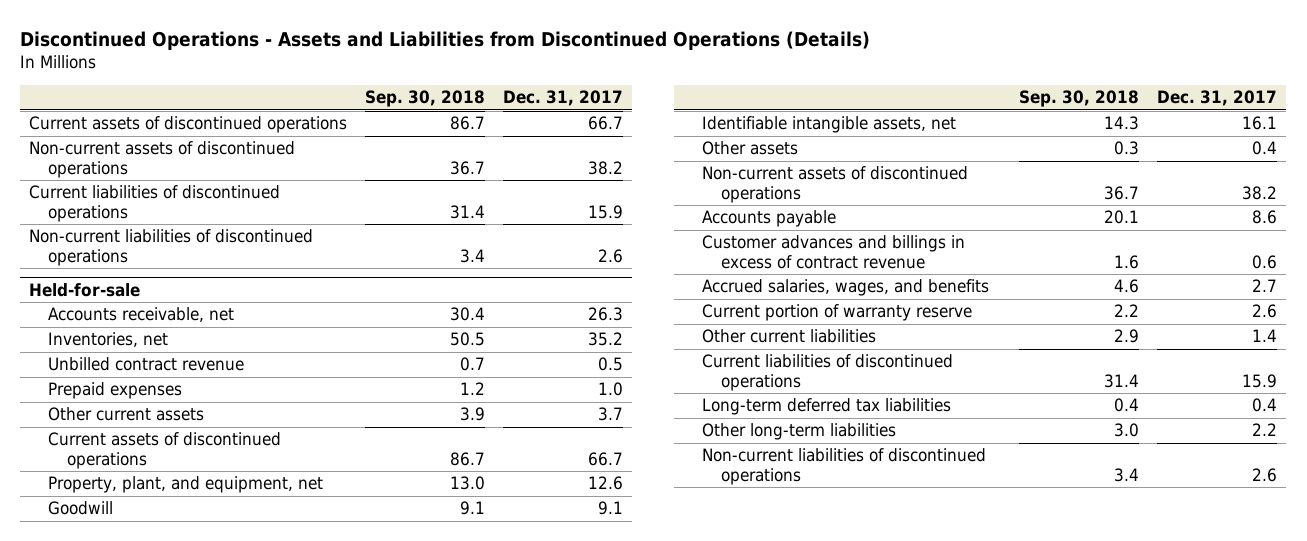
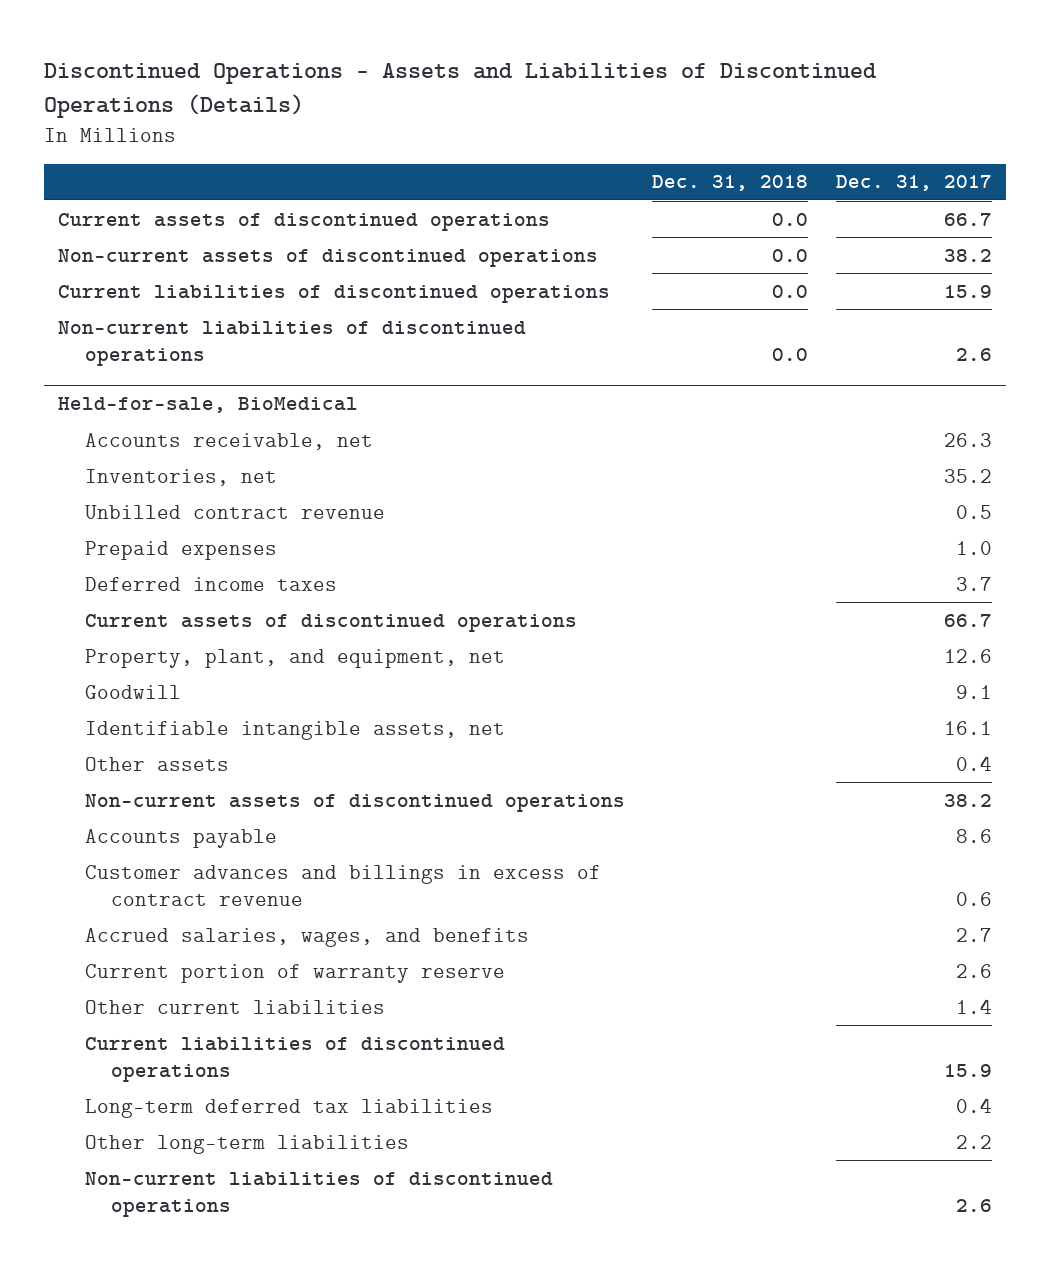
[20,30,871,50] Discontinued Operations - Assets and Liabilities from Discontinued Operations (Details) -> [44,63,878,119] Discontinued Operations - Assets and Liabilities of Discontinued Operations (Details)
[365,90,486,108] Sep. 30, 2018 -> none
none -> [652,175,809,192] Dec. 31, 2018
[29,283,141,298] Held-for-sale -> [58,397,359,414] Held-for-sale, BioMedical
[48,407,205,422] Other current assets -> none
none -> [84,576,337,591] Deferred income taxes

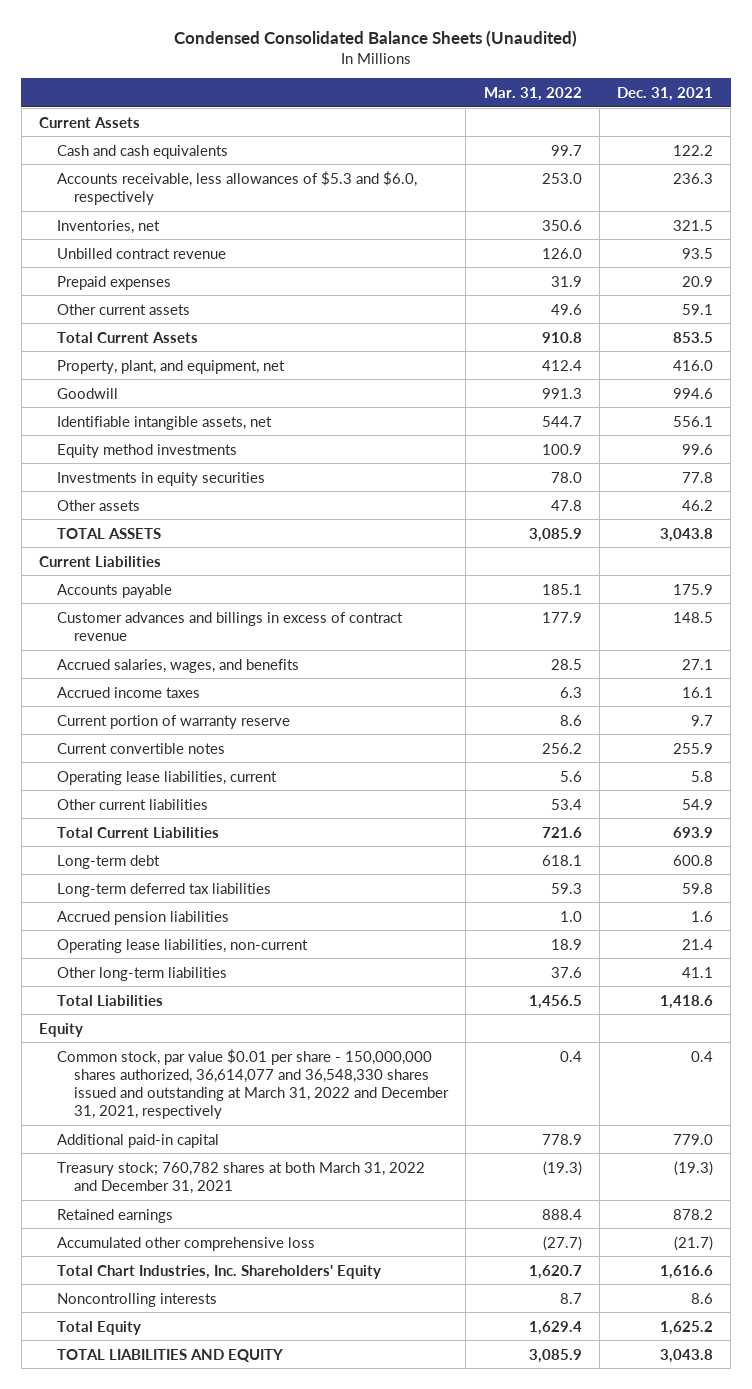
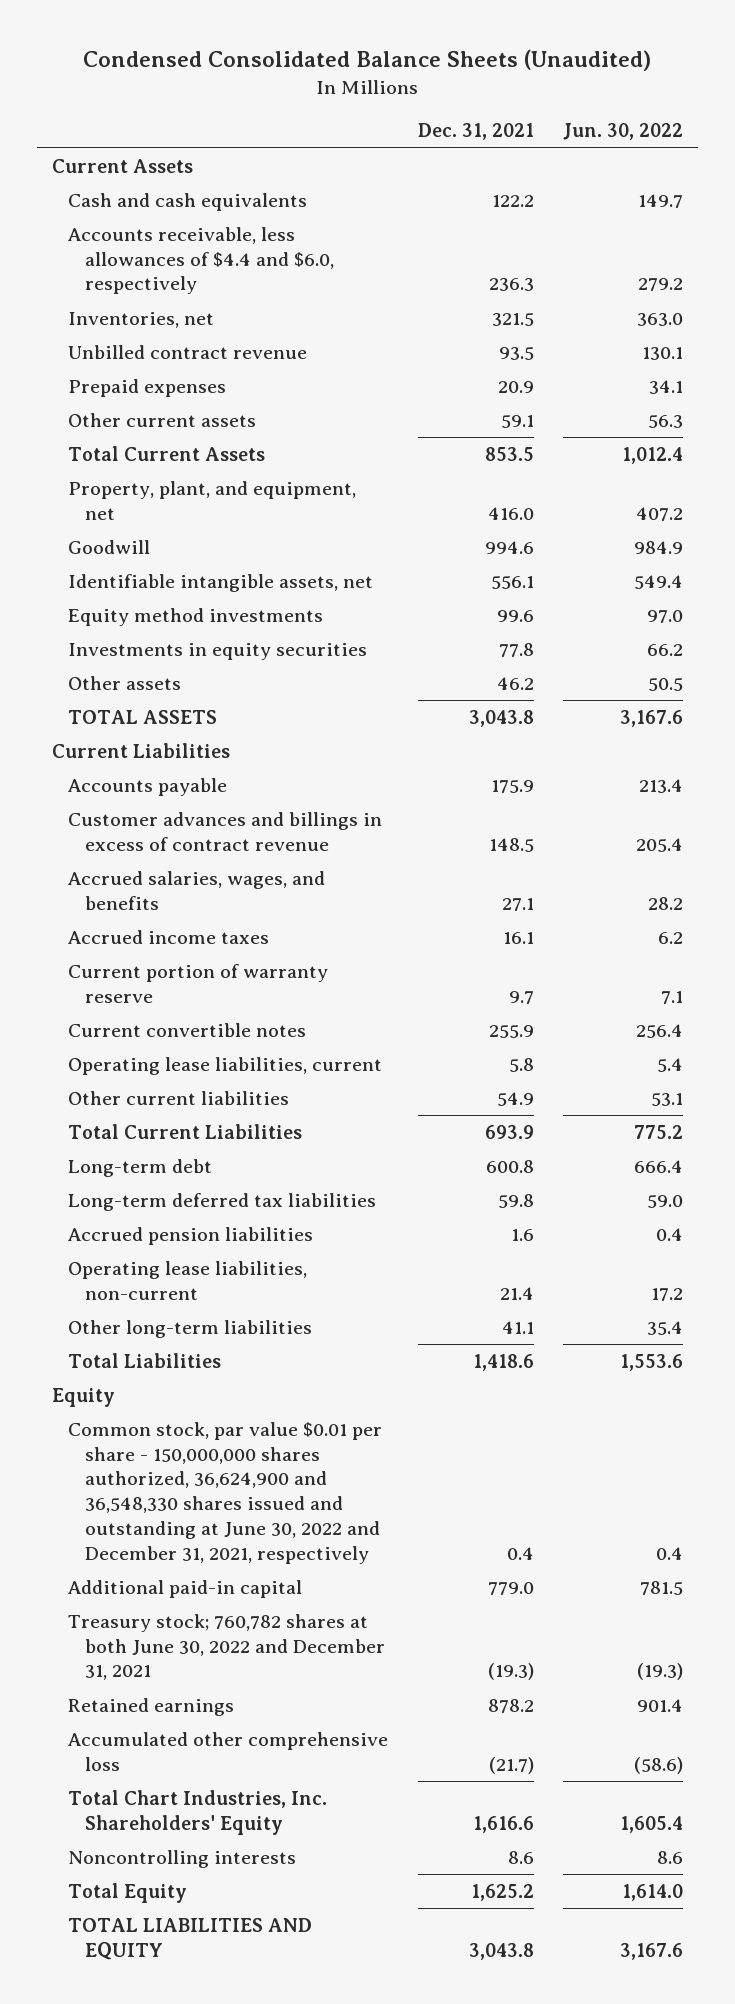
[483,86,582,101] Mar. 31, 2022 -> none
none -> [563,123,684,141] Jun. 30, 2022
[56,170,417,205] Accounts receivable, less allowances of $5.3 and $6.0, respectively -> [68,226,334,295] Accounts receivable, less allowances of $4.4 and $6.0, respectively
[56,1048,450,1120] Common stock, par value $0.01 per share - 150,000,000 shares authorized, 36,614,077 and 36,548,330 shares issued and outstanding at March 31, 2022 and December 31, 2021, respectively -> [68,1421,383,1565] Common stock, par value $0.01 per share - 150,000,000 shares authorized, 36,624,900 and 36,548,330 shares issued and outstanding at June 30, 2022 and December 31, 2021, respectively
[56,1161,425,1194] Treasury stock; 760,782 shares at both March 31, 2022 and December 31, 2021 -> [68,1613,385,1681] Treasury stock; 760,782 shares at both June 30, 2022 and December 31, 2021

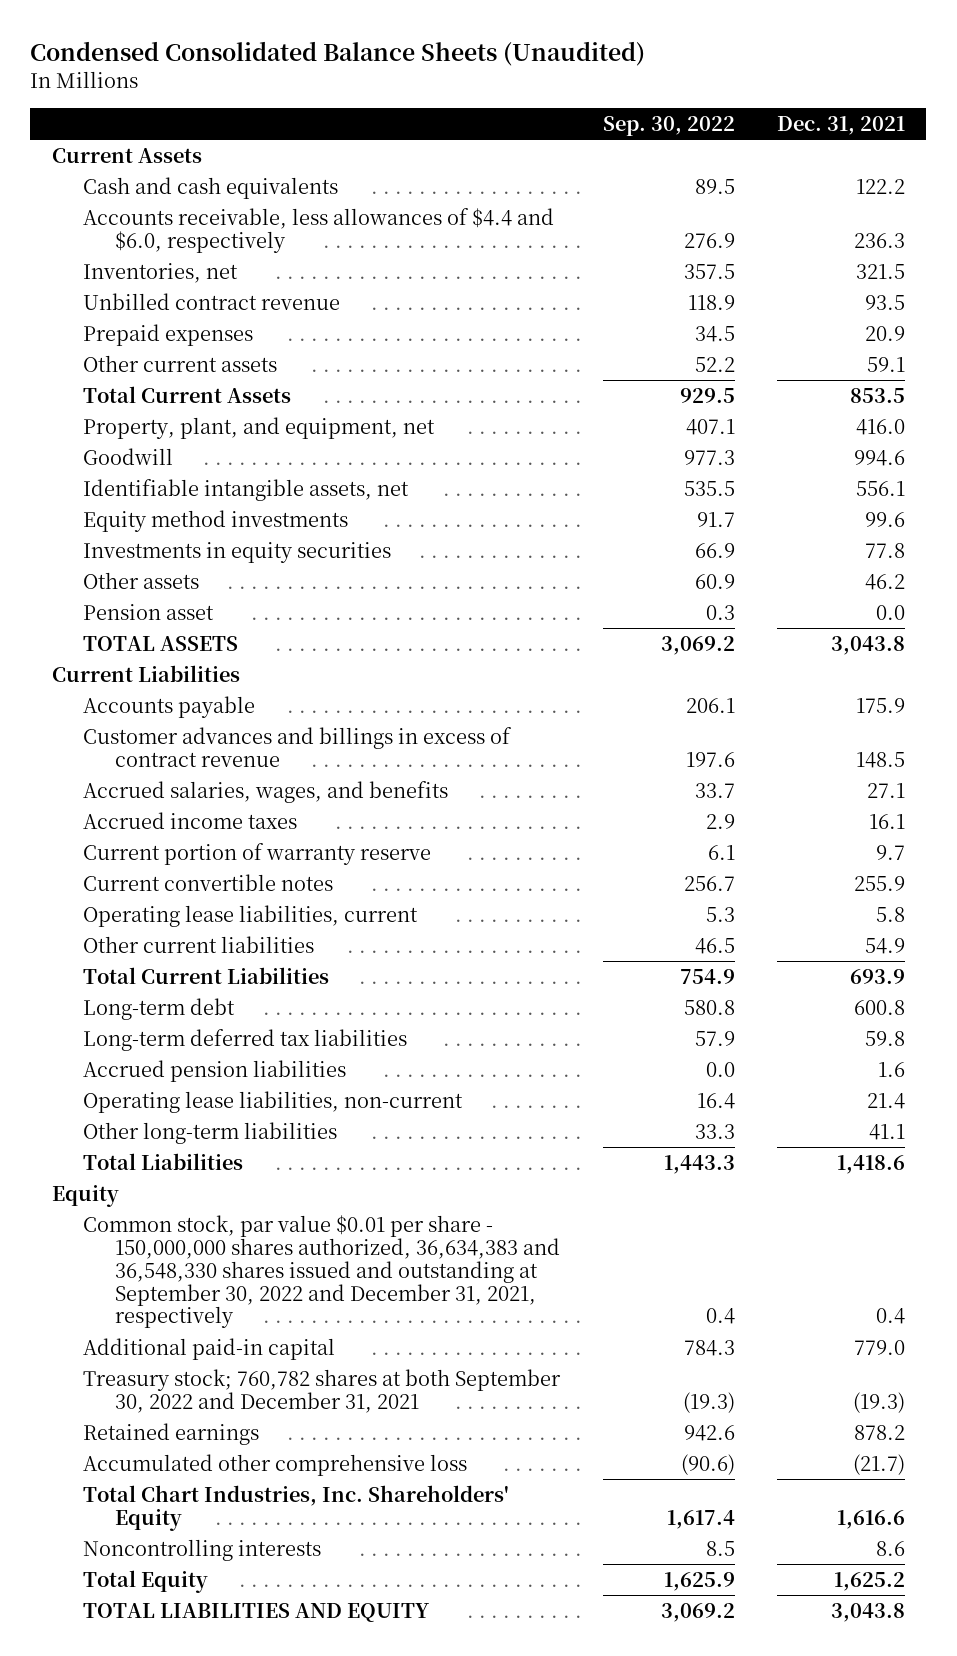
[563,123,684,141] Jun. 30, 2022 -> none
none -> [602,115,735,136] Sep. 30, 2022
none -> [83,603,215,620] Pension asset
[68,1421,383,1565] Common stock, par value $0.01 per share - 150,000,000 shares authorized, 36,624,900 and 36,548,330 shares issued and outstanding at June 30, 2022 and December 31, 2021, respectively -> [83,1214,561,1329] Common stock, par value $0.01 per share - 150,000,000 shares authorized, 36,634,383 and 36,548,330 shares issued and outstanding at September 30, 2022 and December 31, 2021, respectively
[68,1613,385,1681] Treasury stock; 760,782 shares at both June 30, 2022 and December 31, 2021 -> [83,1368,562,1413] Treasury stock; 760,782 shares at both September 30, 2022 and December 31, 2021

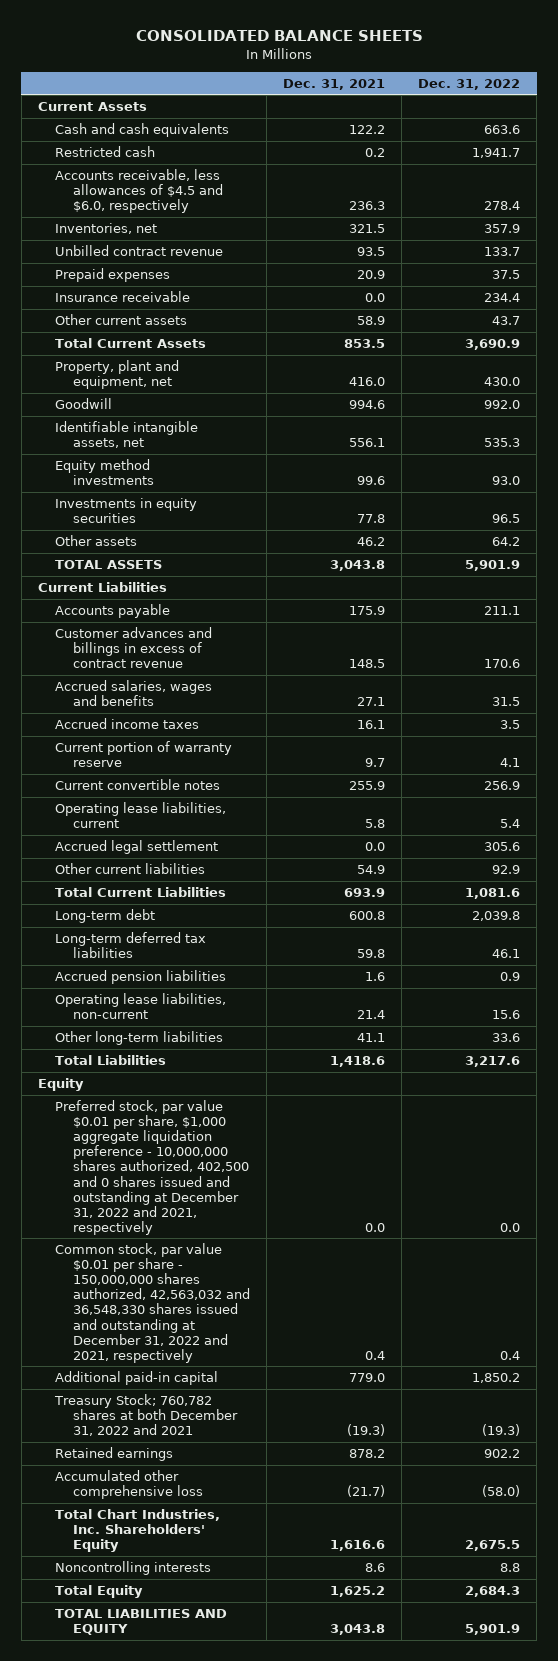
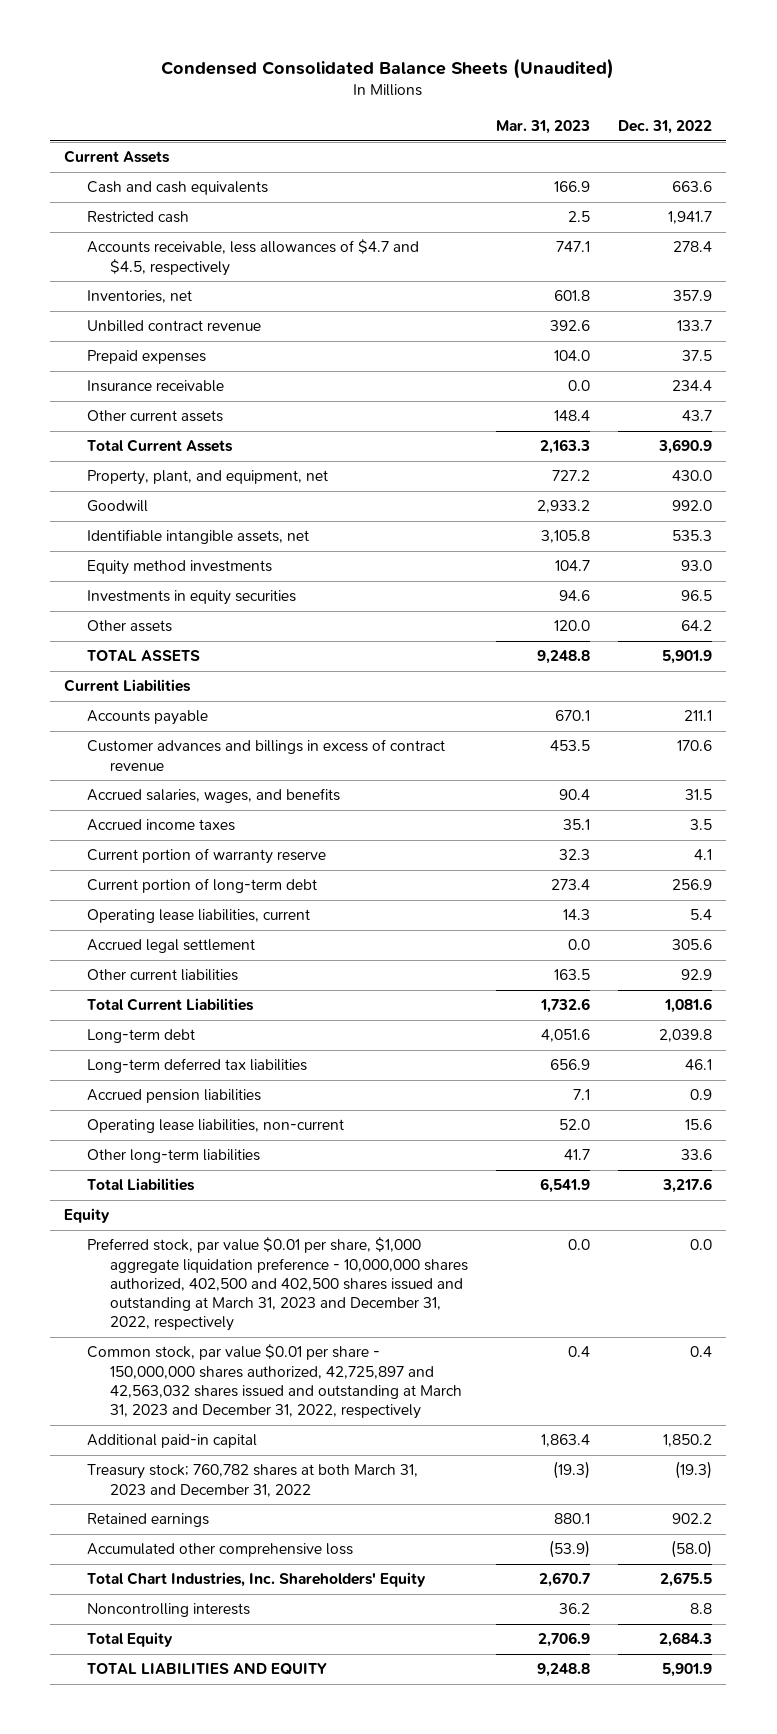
[135,30,423,42] CONSOLIDATED BALANCE SHEETS -> [161,58,615,80] Condensed Consolidated Balance Sheets (Unaudited)
[283,78,386,90] Dec. 31, 2021 -> none
none -> [495,119,590,134] Mar. 31, 2023
[55,169,223,214] Accounts receivable, less allowances of $4.5 and $6.0, respectively -> [86,239,419,276] Accounts receivable, less allowances of $4.7 and $4.5, respectively
[55,360,180,390] Property, plant and equipment, net -> [86,470,328,486] Property, plant, and equipment, net
[55,680,213,707] Accrued salaries, wages and benefits -> [86,788,340,804] Accrued salaries, wages, and benefits
[55,779,221,791] Current convertible notes -> [86,878,317,894] Current portion of long-term debt
[55,1100,249,1235] Preferred stock, par value $0.01 per share, $1,000 aggregate liquidation preference - 10,000,000 shares authorized, 402,500 and 0 shares issued and outstanding at December 31, 2022 and 2021, respectively -> [86,1237,468,1331] Preferred stock, par value $0.01 per share, $1,000 aggregate liquidation preference - 10,000,000 shares authorized, 402,500 and 402,500 shares issued and outstanding at March 31, 2023 and December 31, 2022, respectively
[55,1243,250,1363] Common stock, par value $0.01 per share - 150,000,000 shares authorized, 42,563,032 and 36,548,330 shares issued and outstanding at December 31, 2022 and 2021, respectively -> [86,1344,462,1419] Common stock, par value $0.01 per share - 150,000,000 shares authorized, 42,725,897 and 42,563,032 shares issued and outstanding at March 31, 2023 and December 31, 2022, respectively
[54,1394,238,1437] Treasury Stock; 760,782 shares at both December 31, 2022 and 2021 -> [86,1464,418,1497] Treasury stock; 760,782 shares at both March 31, 2023 and December 31, 2022

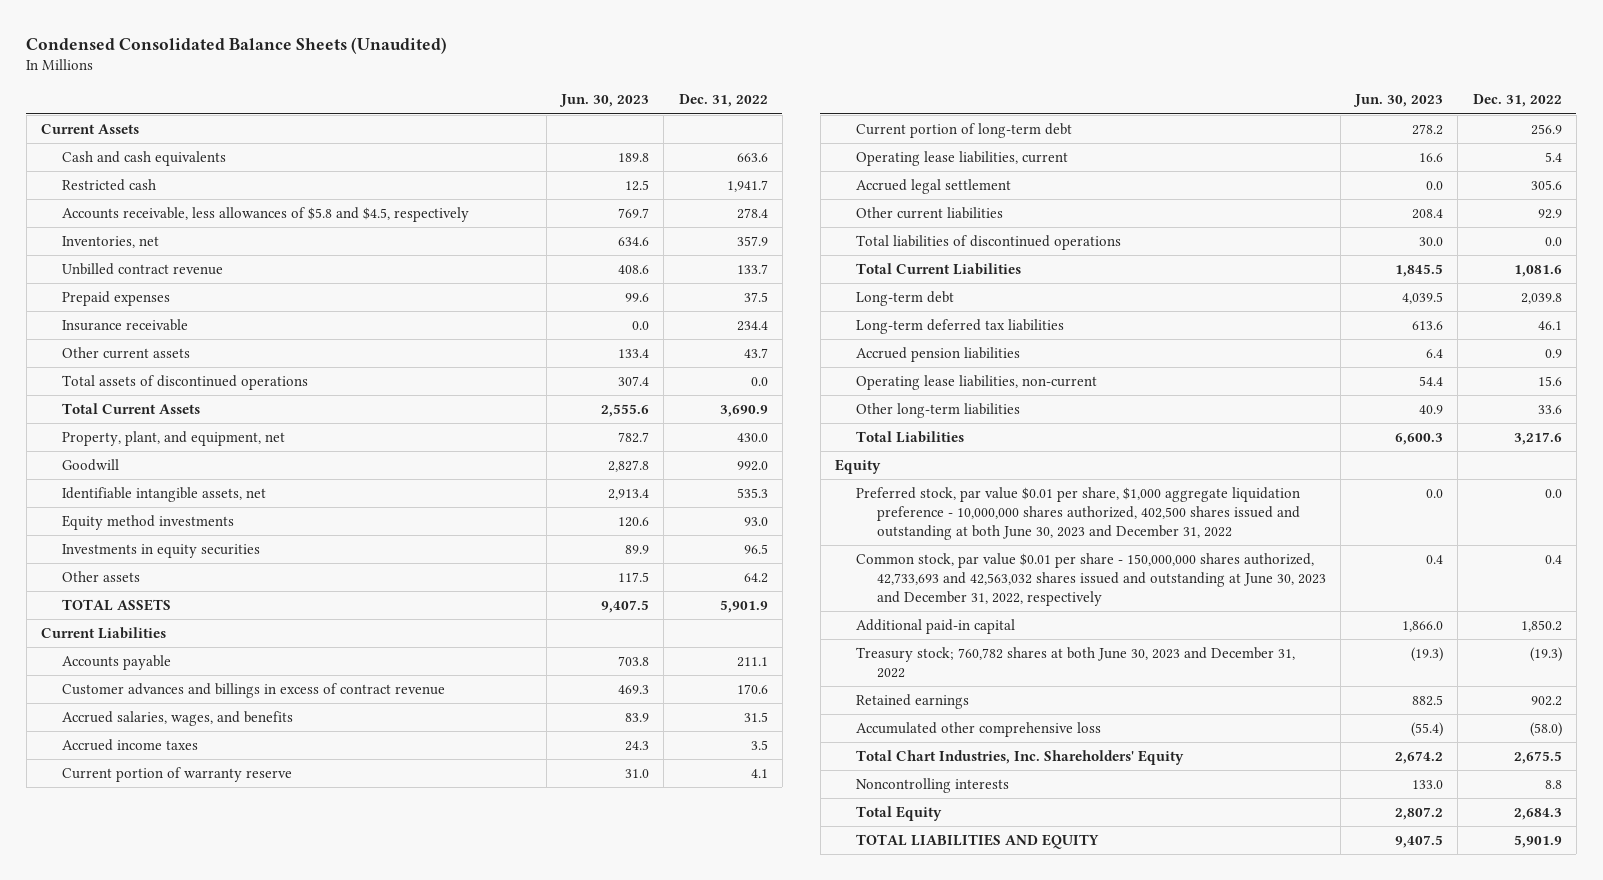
[495,119,590,134] Mar. 31, 2023 -> none
none -> [559,94,650,108] Jun. 30, 2023
[86,239,419,276] Accounts receivable, less allowances of $4.7 and $4.5, respectively -> [61,207,469,223] Accounts receivable, less allowances of $5.8 and $4.5, respectively
none -> [61,375,308,391] Total assets of discontinued operations
none -> [855,235,1121,251] Total liabilities of discontinued operations
[86,1237,468,1331] Preferred stock, par value $0.01 per share, $1,000 aggregate liquidation preference - 10,000,000 shares authorized, 402,500 and 402,500 shares issued and outstanding at March 31, 2023 and December 31, 2022, respectively -> [855,487,1300,541] Preferred stock, par value $0.01 per share, $1,000 aggregate liquidation preference - 10,000,000 shares authorized, 402,500 shares issued and outstanding at both June 30, 2023 and December 31, 2022
[86,1344,462,1419] Common stock, par value $0.01 per share - 150,000,000 shares authorized, 42,725,897 and 42,563,032 shares issued and outstanding at March 31, 2023 and December 31, 2022, respectively -> [855,553,1326,607] Common stock, par value $0.01 per share - 150,000,000 shares authorized, 42,733,693 and 42,563,032 shares issued and outstanding at June 30, 2023 and December 31, 2022, respectively
[86,1464,418,1497] Treasury stock; 760,782 shares at both March 31, 2023 and December 31, 2022 -> [855,647,1295,679] Treasury stock; 760,782 shares at both June 30, 2023 and December 31, 2022

